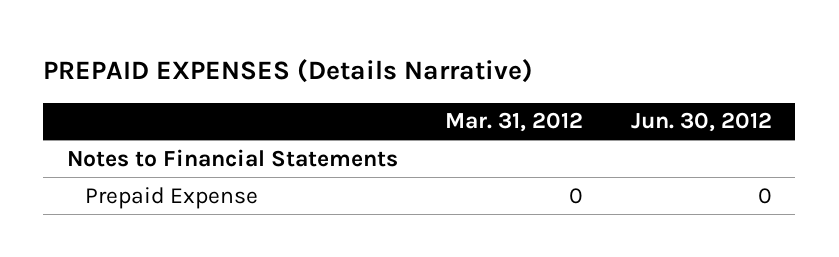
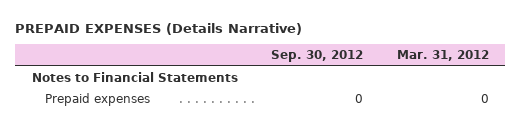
[630,112,772,133] Jun. 30, 2012 -> none
none -> [271,50,364,63] Sep. 30, 2012
[85,186,259,209] Prepaid Expense -> [45,92,151,106] Prepaid expenses

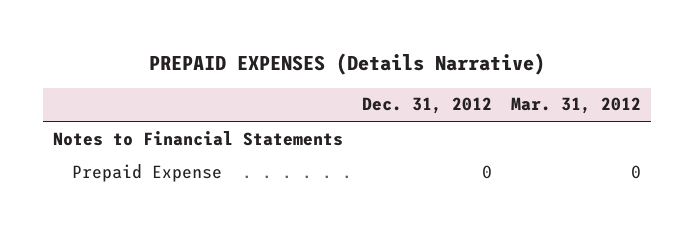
[271,50,364,63] Sep. 30, 2012 -> none
none -> [361,97,492,115] Dec. 31, 2012
[45,92,151,106] Prepaid expenses -> [72,163,223,182] Prepaid Expense

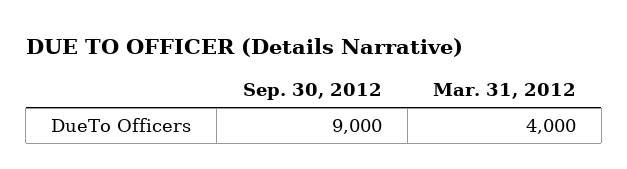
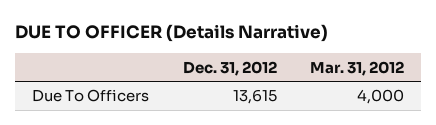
[242,83,382,101] Sep. 30, 2012 -> none
none -> [182,60,277,76] Dec. 31, 2012
[51,118,192,133] DueTo Officers -> [31,89,149,103] Due To Officers

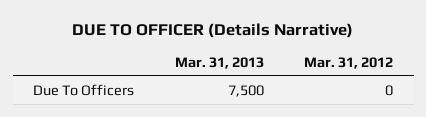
[182,60,277,76] Dec. 31, 2012 -> none
none -> [174,57,264,70] Mar. 31, 2013
[357,89,405,105] 4,000 -> [385,84,394,96] 0

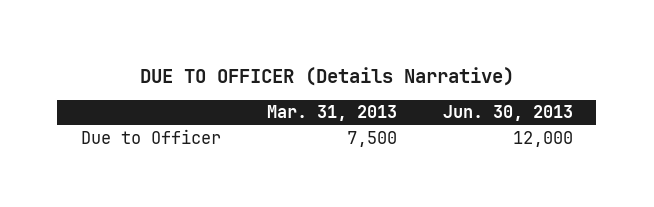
[304,57,394,70] Mar. 31, 2012 -> none
none -> [443,105,574,122] Jun. 30, 2013
[33,83,135,96] Due To Officers -> [80,129,221,145] Due to Officer

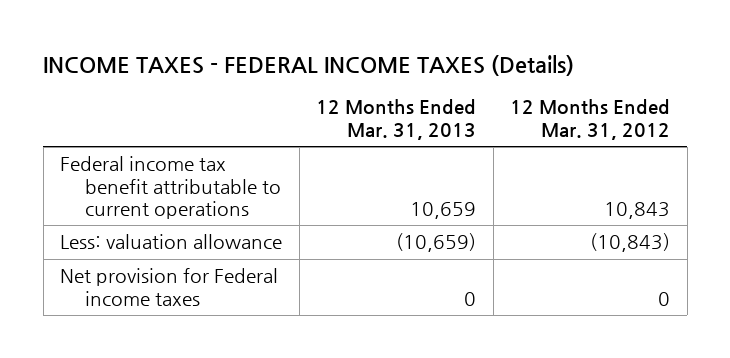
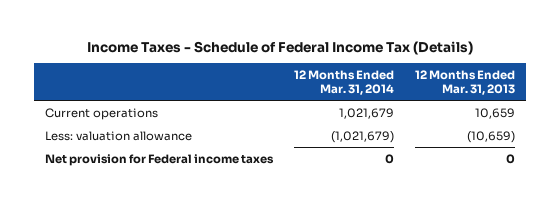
[43,54,575,76] INCOME TAXES - FEDERAL INCOME TAXES (Details) -> [86,40,473,55] Income Taxes - Schedule of Federal Income Tax (Details)
[510,99,671,140] 12 Months Ended Mar. 31, 2012 -> none
none -> [293,70,394,96] 12 Months Ended Mar. 31, 2014
[60,156,281,219] Federal income tax benefit attributable to current operations -> [44,107,158,120] Current operations

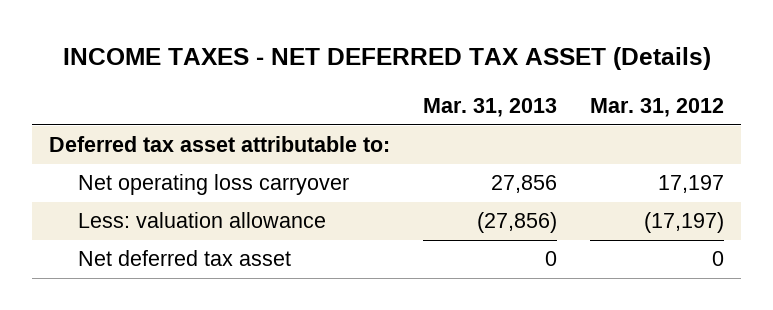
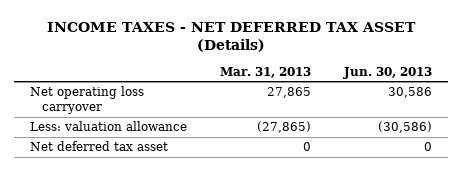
[590,98,725,118] Mar. 31, 2012 -> none
none -> [342,66,432,79] Jun. 30, 2013
[48,136,390,153] Deferred tax asset attributable to: -> none
[491,175,558,194] 27,856 -> [267,87,312,99] 27,865
[477,212,558,234] (27,856) -> [257,121,312,134] (27,865)

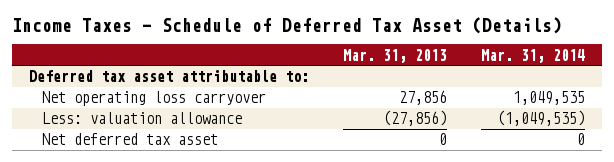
[47,21,417,53] INCOME TAXES - NET DEFERRED TAX ASSET (Details) -> [12,16,563,34] Income Taxes - Schedule of Deferred Tax Asset (Details)
[342,66,432,79] Jun. 30, 2013 -> none
none -> [480,48,585,63] Mar. 31, 2014
none -> [29,70,310,83] Deferred tax asset attributable to:
[267,87,312,99] 27,865 -> [398,90,447,106] 27,856
[257,121,312,134] (27,865) -> [382,110,447,127] (27,856)

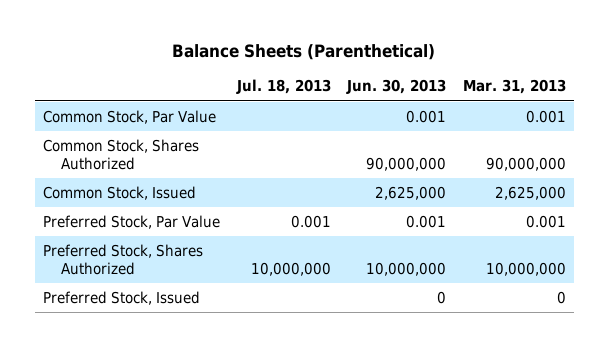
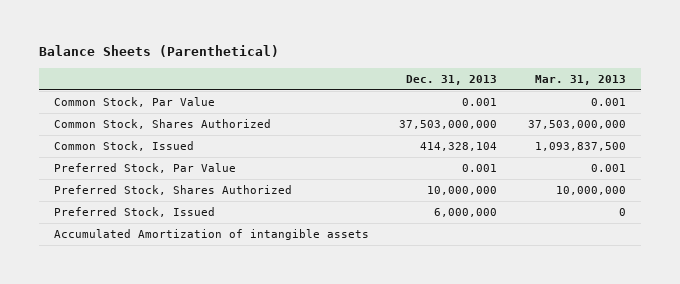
[235,79,331,95] Jul. 18, 2013 -> none
[346,79,447,95] Jun. 30, 2013 -> none
none -> [406,74,498,85] Dec. 31, 2013
[485,156,566,171] 90,000,000 -> [527,120,626,130] 37,503,000,000
[494,185,566,200] 2,625,000 -> [534,142,626,152] 1,093,837,500
none -> [54,229,370,241] Accumulated Amortization of intangible assets

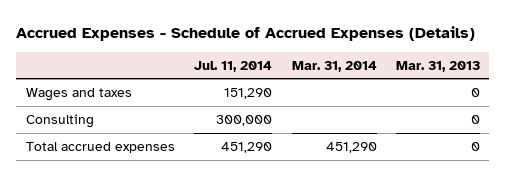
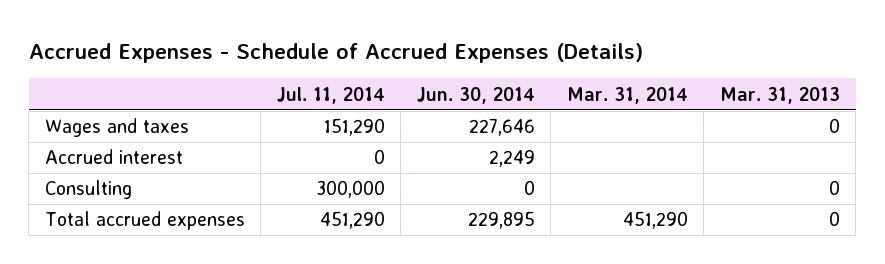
none -> [416,86,535,104] Jun. 30, 2014
none -> [44,149,183,165] Accrued interest

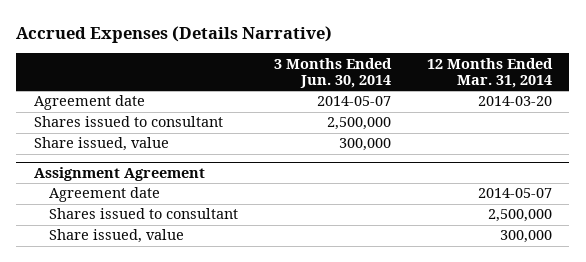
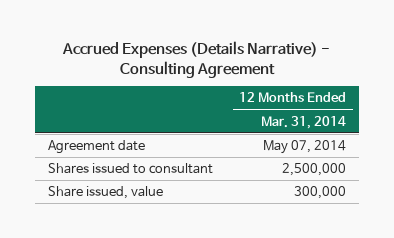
[16,25,333,43] Accrued Expenses (Details Narrative) -> [62,41,331,78] Accrued Expenses (Details Narrative) - Consulting Agreement
[273,57,392,89] 3 Months Ended Jun. 30, 2014 -> none
[34,116,224,128] Shares issued to consultant -> none
[34,137,170,152] Share issued, value -> none
[34,166,206,181] Assignment Agreement -> none
[48,187,160,203] Agreement date -> none
[477,96,552,107] 2014-03-20 -> [263,140,347,155] May 07, 2014

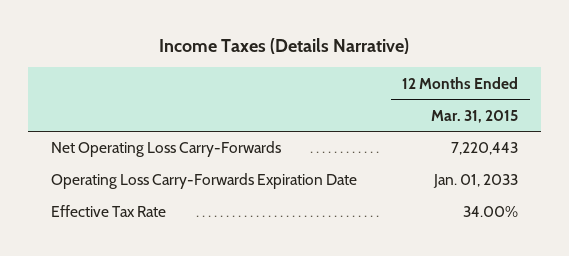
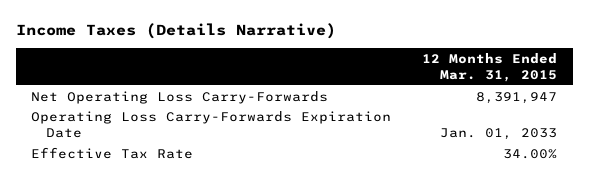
[451,142,519,156] 7,220,443 -> [476,91,558,104] 8,391,947

